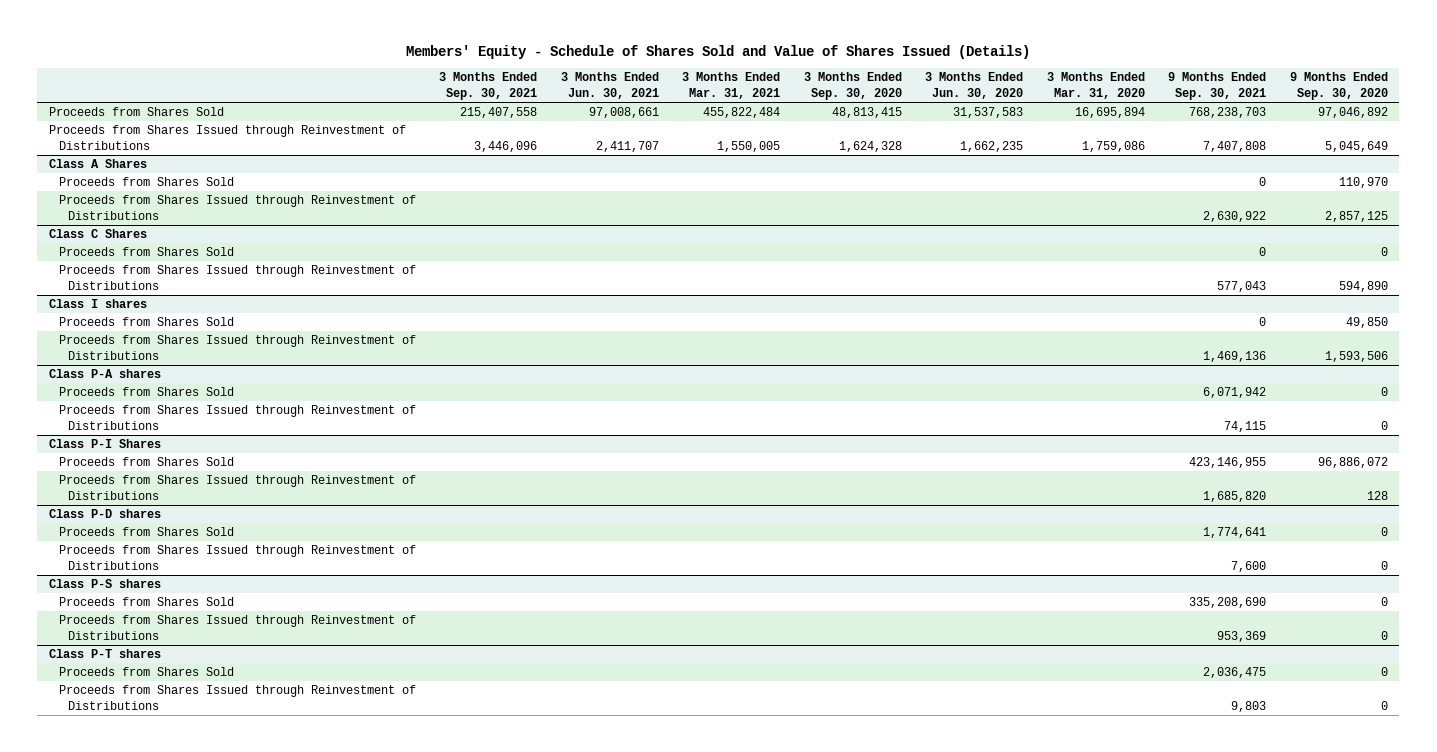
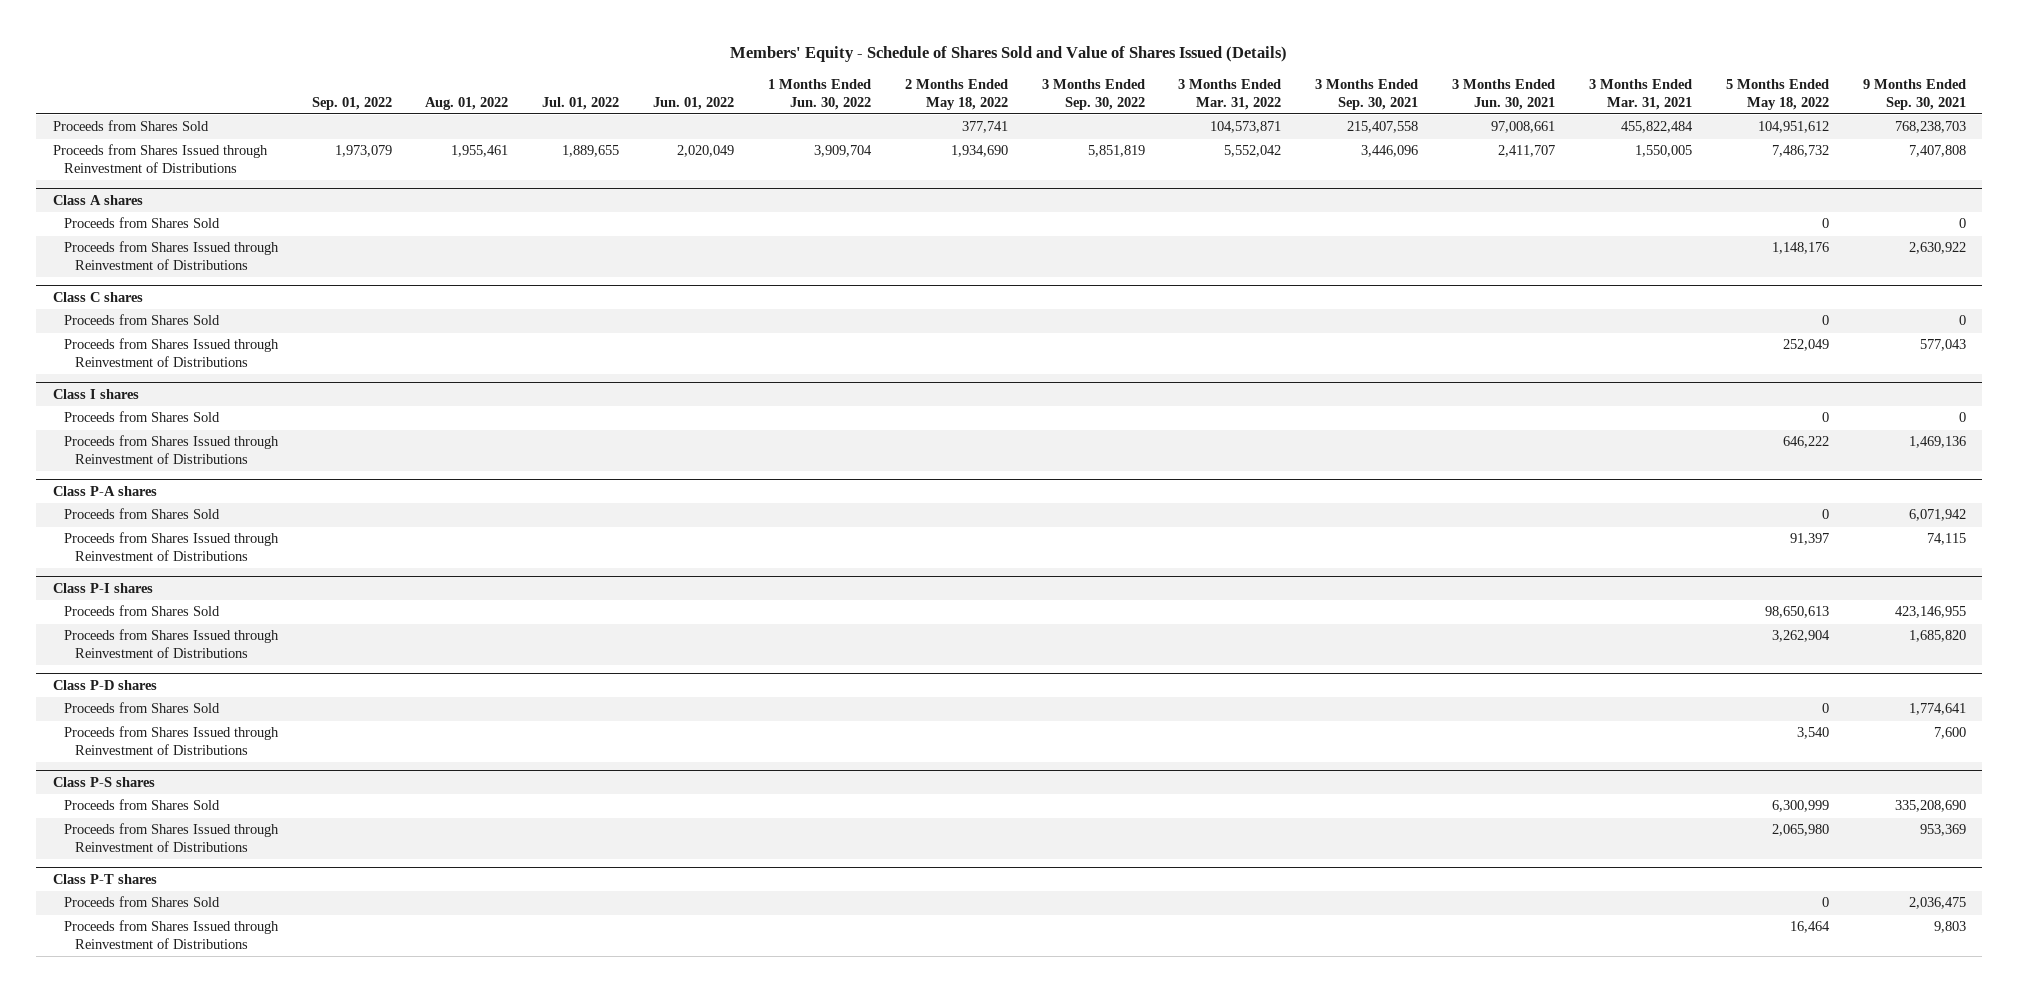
[803,72,902,100] 3 Months Ended Sep. 30, 2020 -> none
[925,72,1024,99] 3 Months Ended Jun. 30, 2020 -> none
[1046,72,1145,99] 3 Months Ended Mar. 31, 2020 -> none
[1289,72,1388,100] 9 Months Ended Sep. 30, 2020 -> none
none -> [311,96,392,110] Sep. 01, 2022
none -> [425,96,509,110] Aug. 01, 2022
none -> [542,96,620,110] Jul. 01, 2022
none -> [653,96,735,110] Jun. 01, 2022
none -> [767,78,871,110] 1 Months Ended Jun. 30, 2022
none -> [904,78,1008,110] 2 Months Ended May 18, 2022
none -> [1041,78,1145,110] 3 Months Ended Sep. 30, 2022
none -> [1178,78,1282,110] 3 Months Ended Mar. 31, 2022
none -> [1725,78,1829,110] 5 Months Ended May 18, 2022
[48,159,147,169] Class A Shares -> [52,195,143,206] Class A shares
[48,229,147,239] Class C Shares -> [52,292,143,303] Class C shares
[48,439,161,449] Class P-I Shares -> [52,583,153,594] Class P-I shares

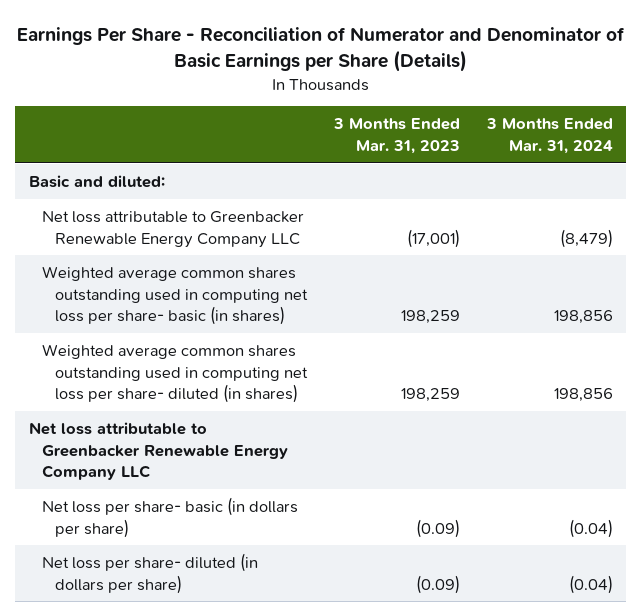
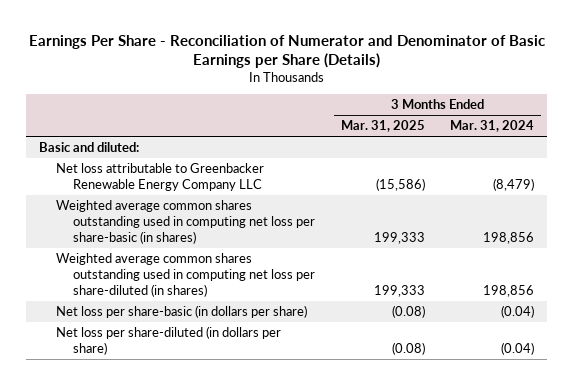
[333,118,461,155] 3 Months Ended Mar. 31, 2023 -> none
none -> [340,120,425,133] Mar. 31, 2025
[28,421,288,481] Net loss attributable to Greenbacker Renewable Energy Company LLC -> none
[41,265,309,326] Weighted average common shares outstanding used in computing net loss per share- basic (in shares) -> [56,199,316,245] Weighted average common shares outstanding used in computing net loss per share-basic (in shares)
[41,343,309,404] Weighted average common shares outstanding used in computing net loss per share- diluted (in shares) -> [56,252,316,298] Weighted average common shares outstanding used in computing net loss per share-diluted (in shares)
[41,496,298,538] Net loss per share- basic (in dollars per share) -> [56,304,308,318] Net loss per share-basic (in dollars per share)
[41,552,258,594] Net loss per share- diluted (in dollars per share) -> [56,325,282,355] Net loss per share-diluted (in dollars per share)

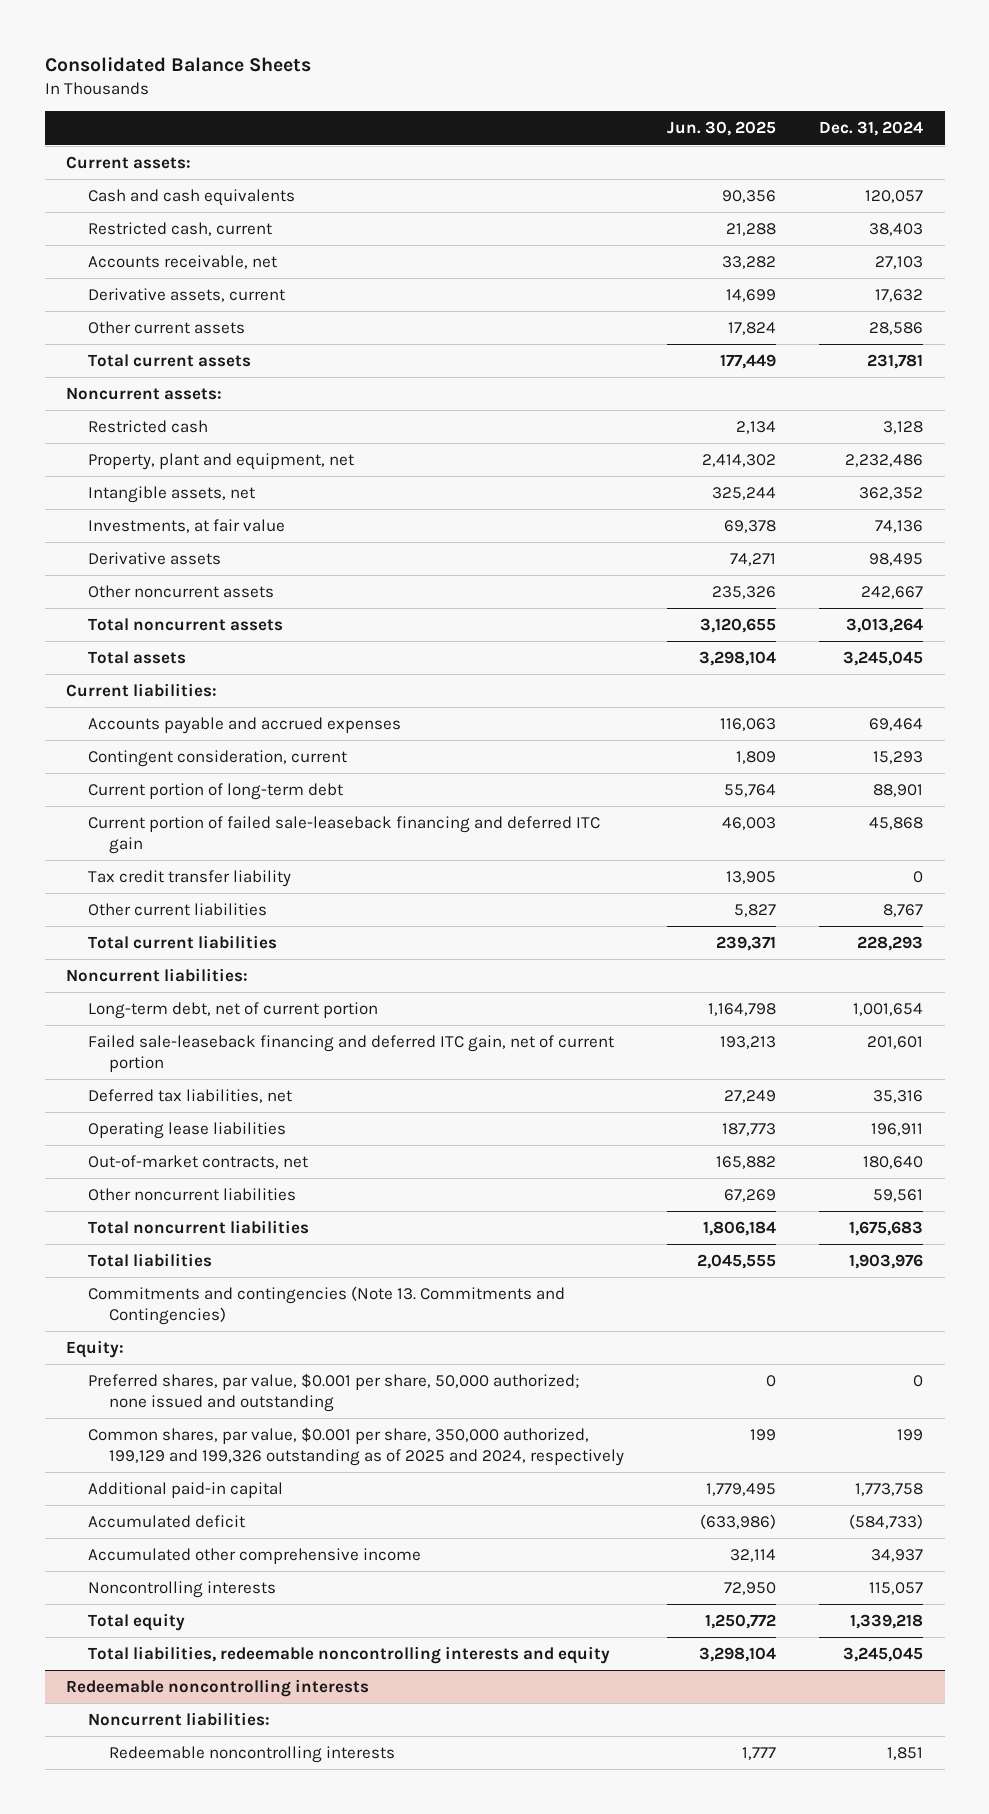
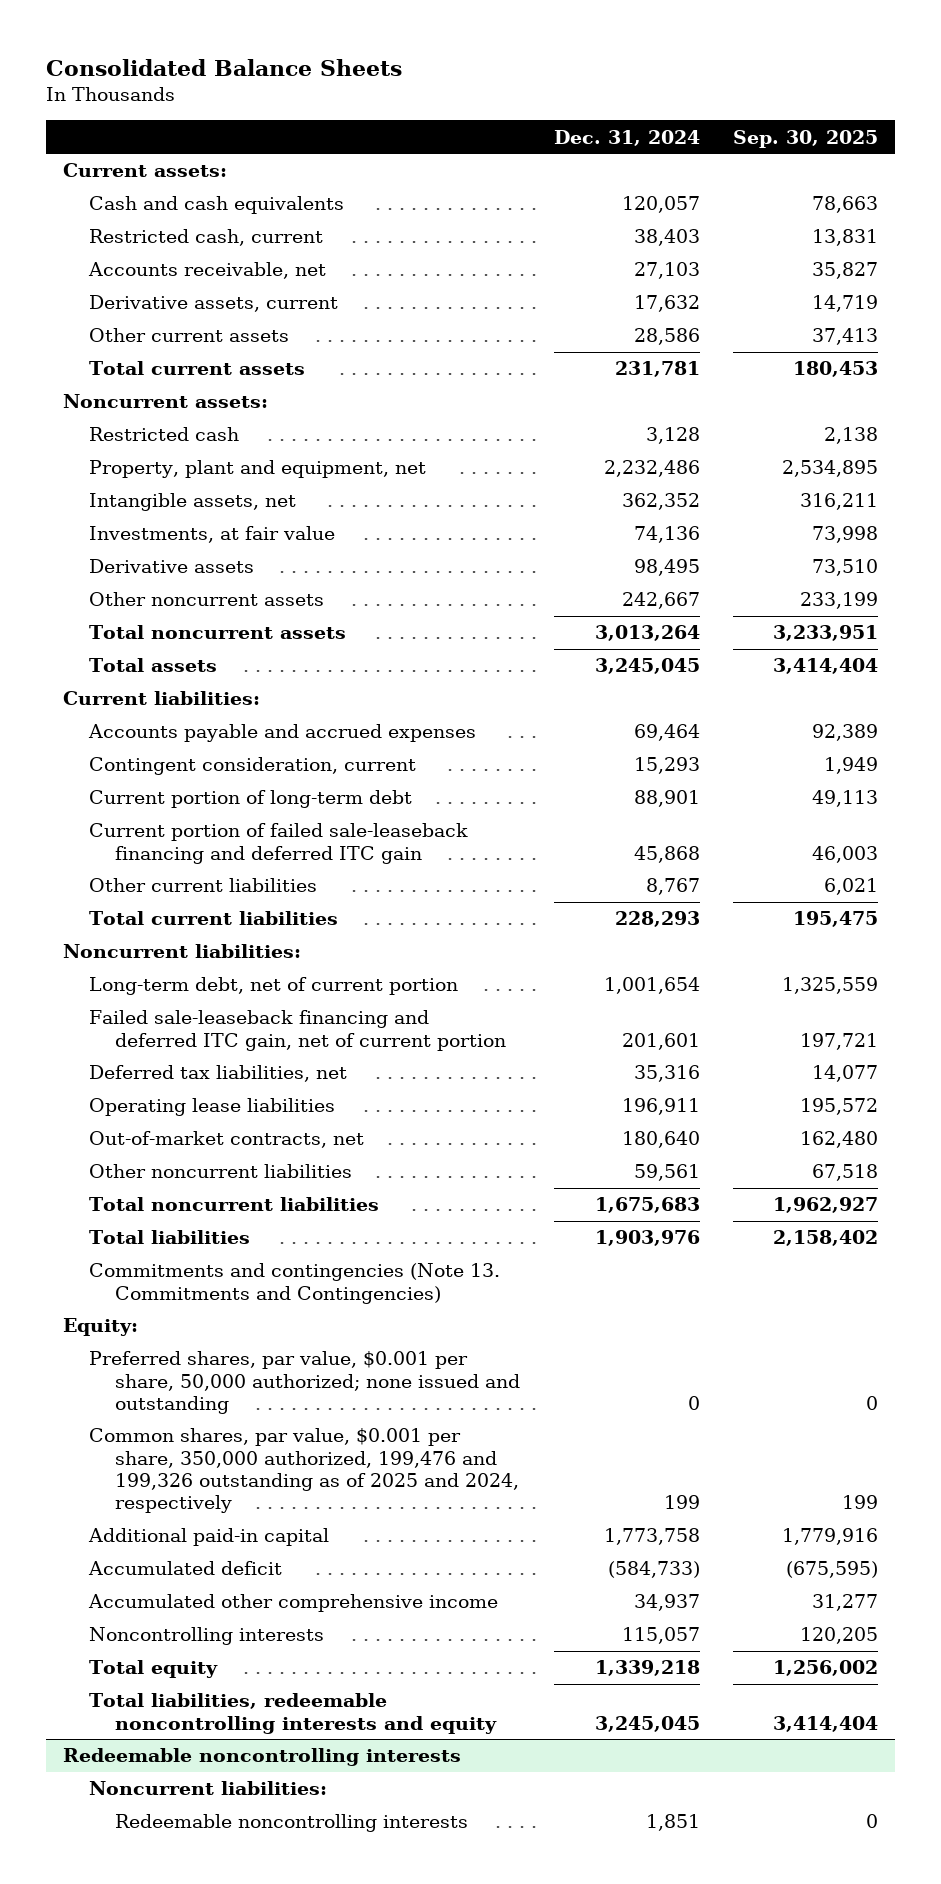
[667,121,777,137] Jun. 30, 2025 -> none
none -> [733,129,879,148] Sep. 30, 2025
[87,870,291,888] Tax credit transfer liability -> none
[87,1427,625,1466] Common shares, par value, $0.001 per share, 350,000 authorized, 199,129 and 199,326 outstanding as of 2025 and 2024, respectively -> [88,1428,519,1514] Common shares, par value, $0.001 per share, 350,000 authorized, 199,476 and 199,326 outstanding as of 2025 and 2024, respectively

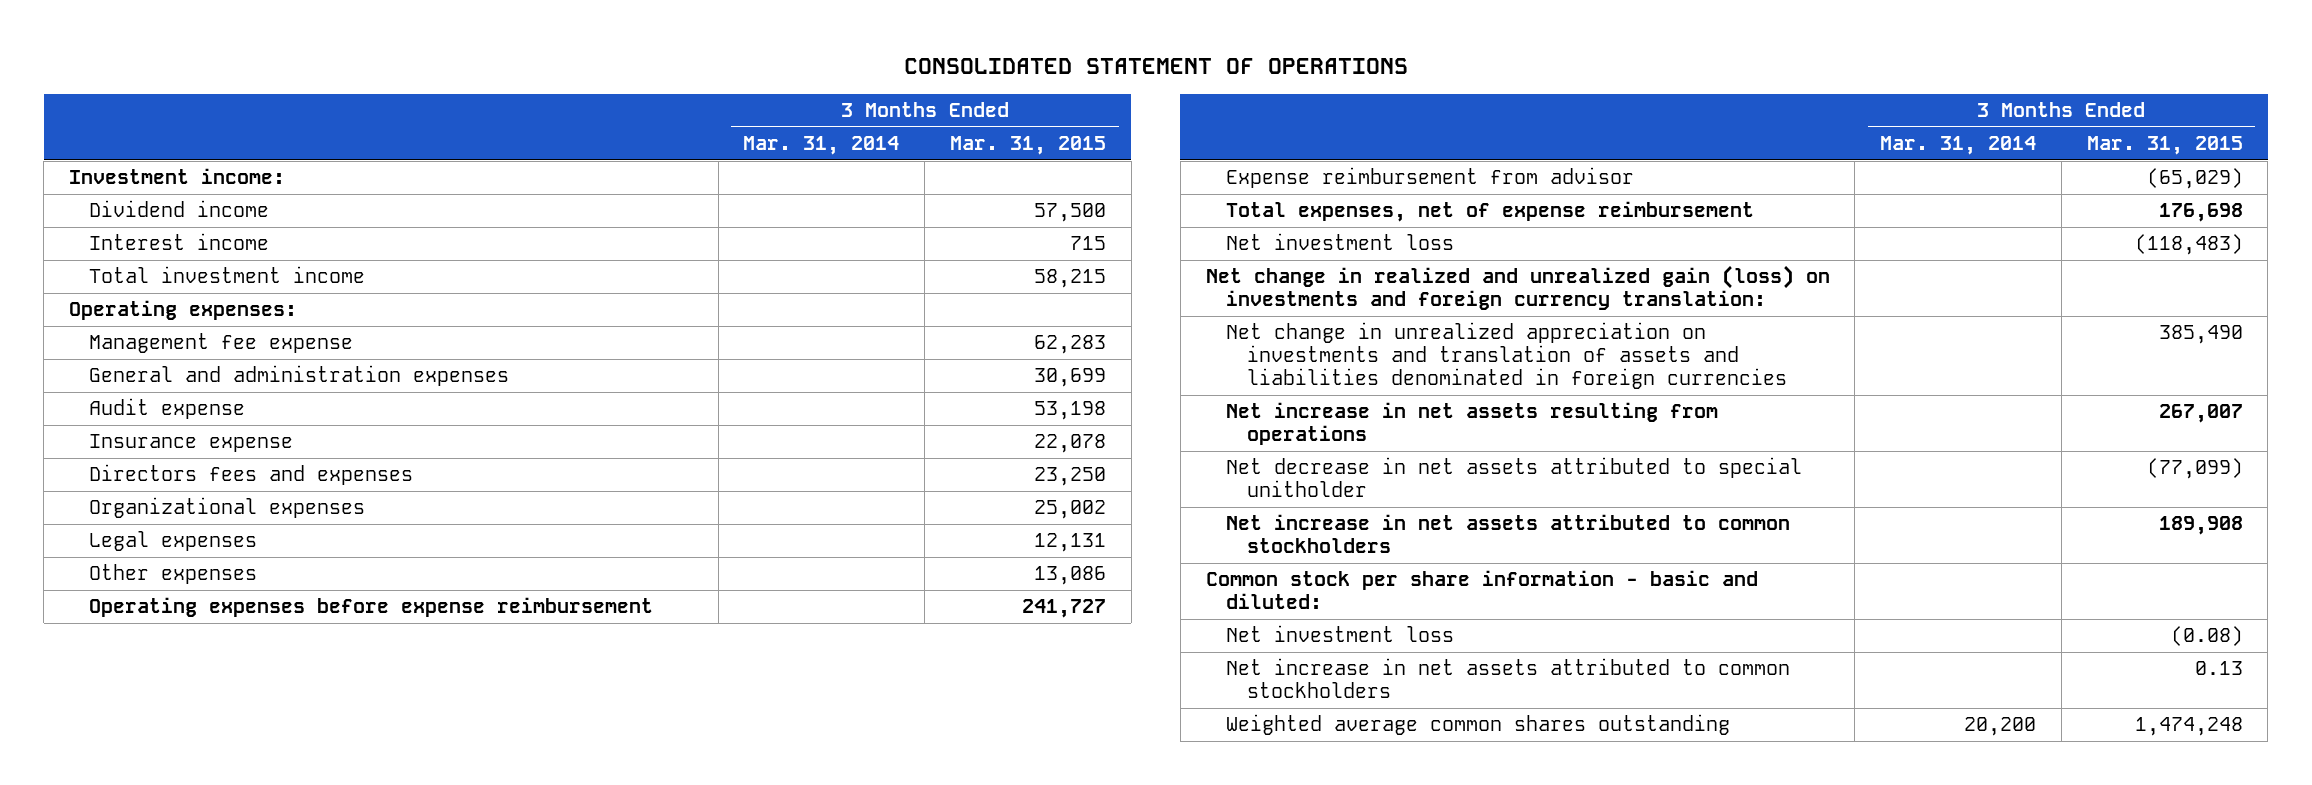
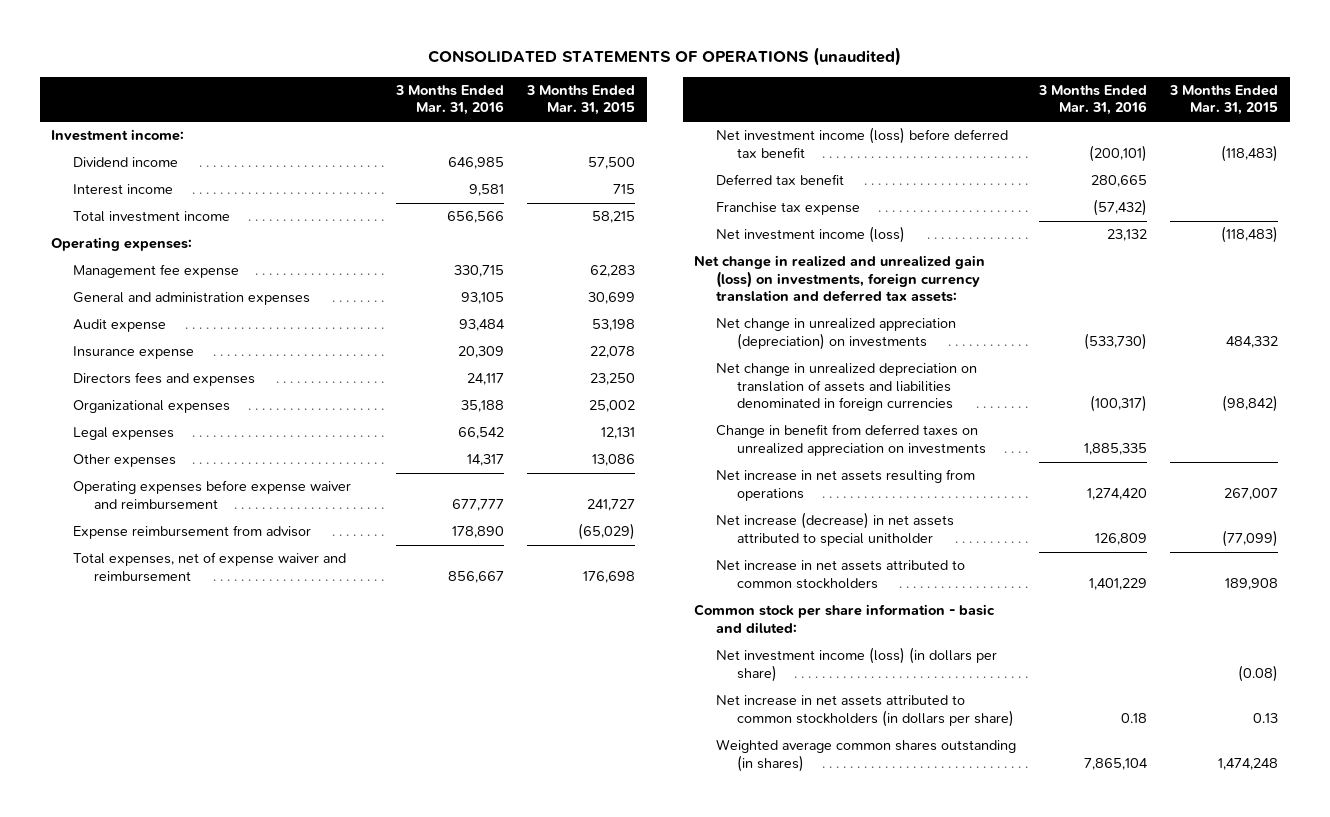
[903,58,1408,75] CONSOLIDATED STATEMENT OF OPERATIONS -> [427,47,901,67] CONSOLIDATED STATEMENTS OF OPERATIONS (unaudited)
[743,136,900,156] Mar. 31, 2014 -> none
none -> [395,85,505,116] 3 Months Ended Mar. 31, 2016
[89,597,654,618] Operating expenses before expense reimbursement -> [72,480,351,510] Operating expenses before expense waiver and reimbursement
[1226,201,1755,223] Total expenses, net of expense reimbursement -> [72,552,346,582] Total expenses, net of expense waiver and reimbursement
none -> [715,127,1008,158] Net investment income (loss) before deferred tax benefit
none -> [715,174,844,186] Deferred tax benefit
none -> [715,202,860,216] Franchise tax expense
[1226,233,1455,251] Net investment loss -> [715,226,905,244] Net investment income (loss)
[1205,265,1830,311] Net change in realized and unrealized gain (loss) on investments and foreign currency translation: -> [694,255,986,303] Net change in realized and unrealized gain (loss) on investments, foreign currency translation and deferred tax assets:
none -> [715,318,956,350] Net change in unrealized appreciation (depreciation) on investments
[1226,322,1787,390] Net change in unrealized appreciation on investments and translation of assets and liabilities denominated in foreign currencies -> [715,363,977,412] Net change in unrealized depreciation on translation of assets and liabilities denominated in foreign currencies
[2158,325,2243,345] 385,490 -> [1222,395,1279,413] (98,842)
none -> [715,424,987,456] Change in benefit from deferred taxes on unrealized appreciation on investments
[1226,457,1803,498] Net decrease in net assets attributed to special unitholder -> [715,512,954,546] Net increase (decrease) in net assets attributed to special unitholder
[1226,625,1455,643] Net investment loss -> [715,647,997,682] Net investment income (loss) (in dollars per share)
[1226,658,1791,699] Net increase in net assets attributed to common stockholders -> [715,695,1015,727] Net increase in net assets attributed to common stockholders (in dollars per share)
[1226,714,1731,736] Weighted average common shares outstanding -> [715,739,1016,772] Weighted average common shares outstanding (in shares)

